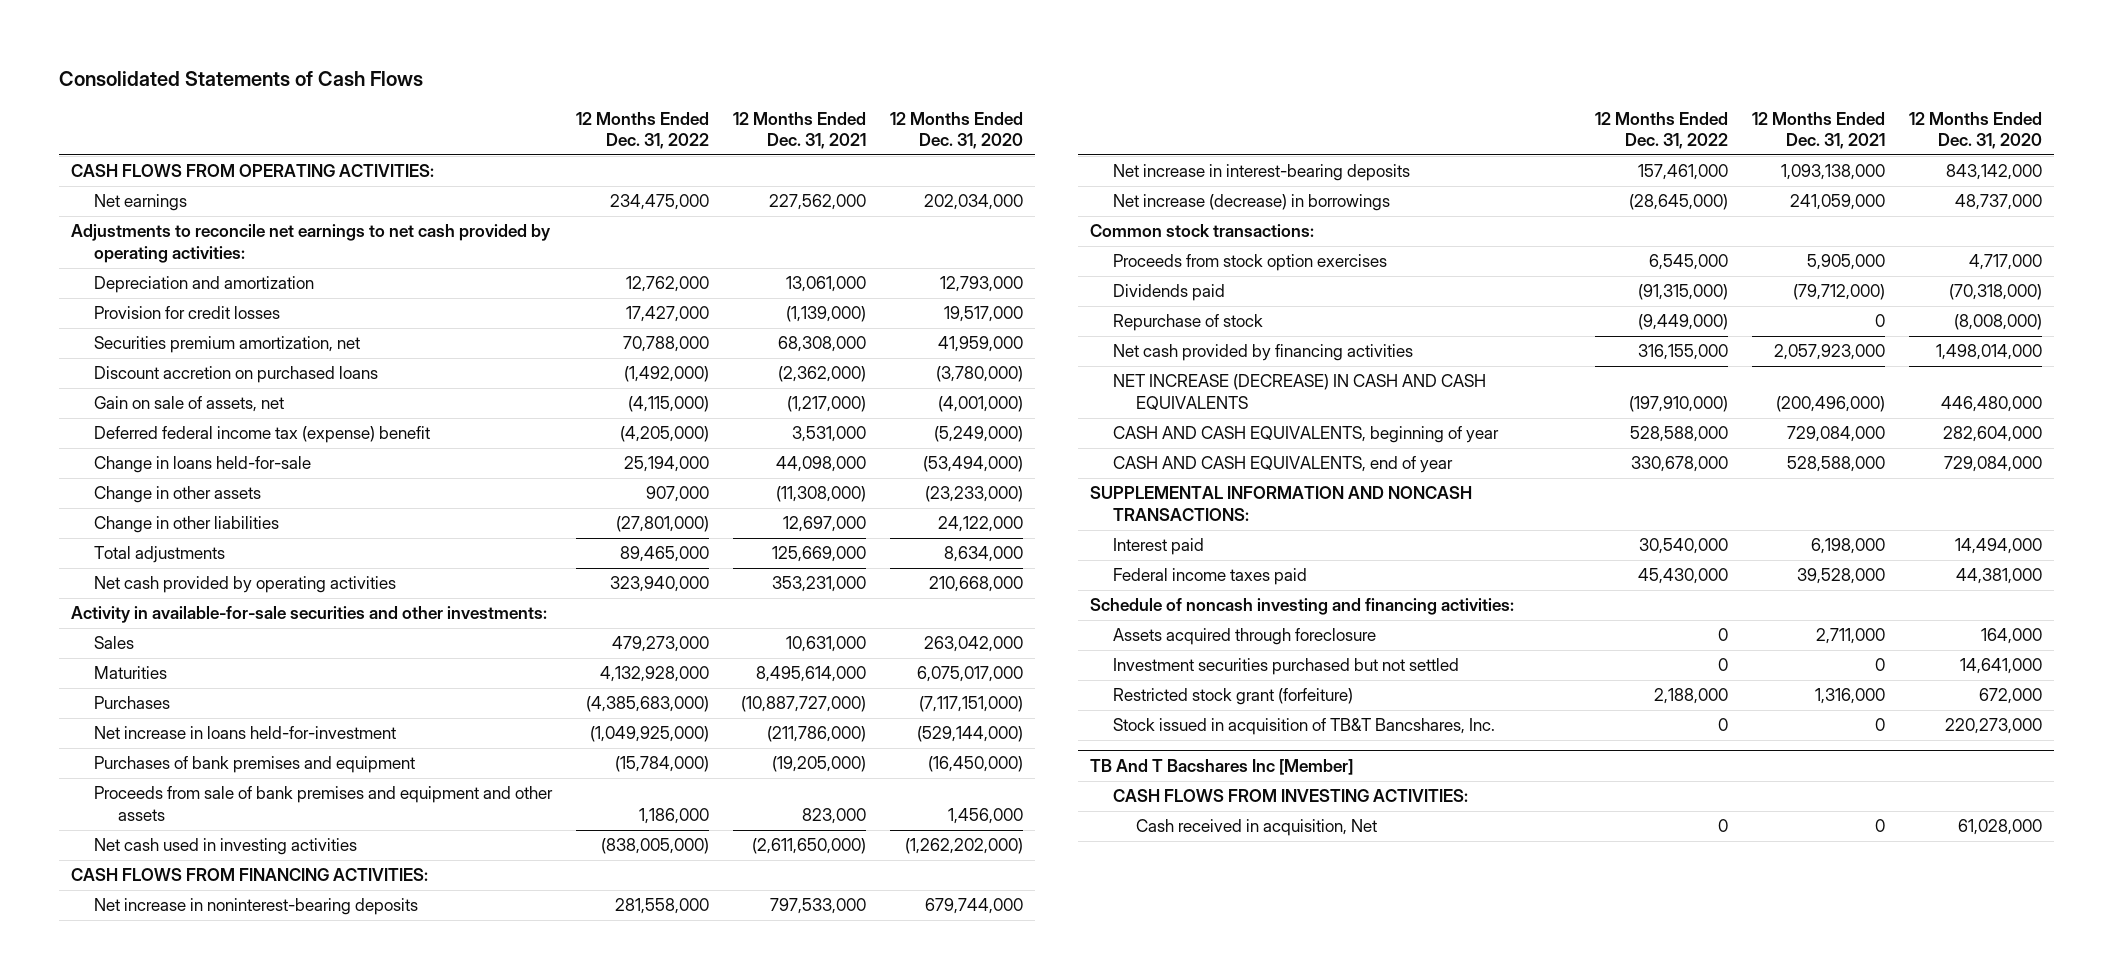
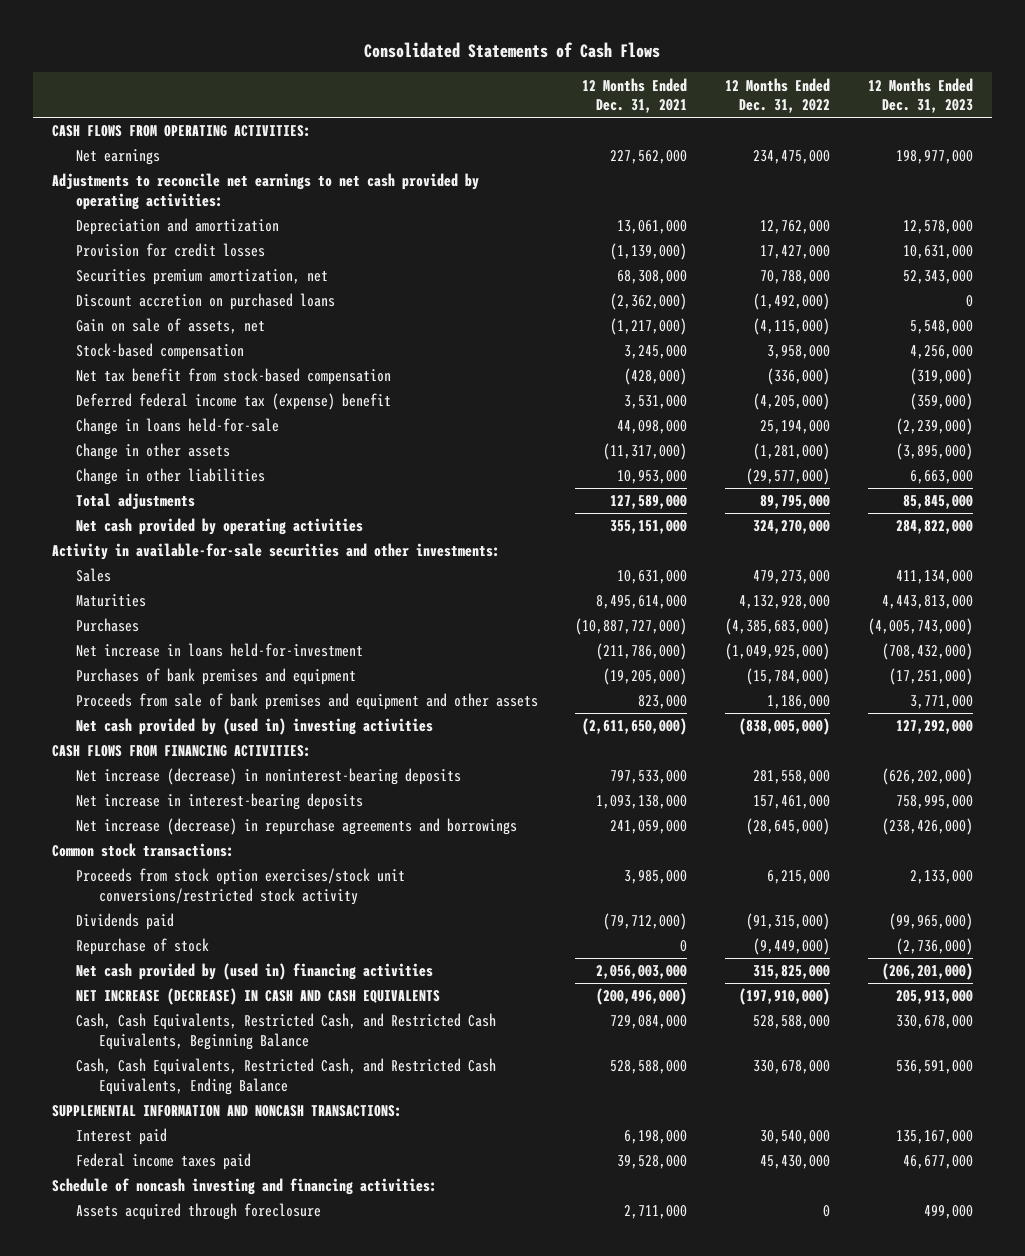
[890,111,1024,150] 12 Months Ended Dec. 31, 2020 -> none
none -> [868,77,974,114] 12 Months Ended Dec. 31, 2023
none -> [75,343,244,361] Stock-based compensation
none -> [75,368,391,386] Net tax benefit from stock-based compensation
[646,486,710,503] 907,000 -> [753,443,831,461] (1,281,000)
[776,486,867,503] (11,308,000) -> [603,443,688,461] (11,317,000)
[616,516,710,533] (27,801,000) -> [746,468,831,486] (29,577,000)
[783,516,867,533] 12,697,000 -> [617,470,688,485] 10,953,000
[620,546,710,563] 89,465,000 -> [760,495,831,510] 89,795,000
[772,546,867,563] 125,669,000 -> [610,495,688,510] 127,589,000
[610,576,710,593] 323,940,000 -> [753,520,831,535] 324,270,000
[772,576,867,593] 353,231,000 -> [610,520,688,535] 355,151,000
[94,838,358,856] Net cash used in investing activities -> [75,718,433,736] Net cash provided by (used in) investing activities
[94,898,419,916] Net increase in noninterest-bearing deposits -> [75,768,461,786] Net increase (decrease) in noninterest-bearing deposits
[1113,194,1391,212] Net increase (decrease) in borrowings -> [75,818,517,836] Net increase (decrease) in repurchase agreements and borrowings
[1113,254,1388,272] Proceeds from stock option exercises -> [75,868,405,905] Proceeds from stock option exercises/stock unit conversions/restricted stock activity
[1649,254,1729,271] 6,545,000 -> [767,870,831,885] 6,215,000
[1807,254,1886,271] 5,905,000 -> [624,870,688,885] 3,985,000
[1113,344,1414,362] Net cash provided by financing activities -> [75,963,433,981] Net cash provided by (used in) financing activities
[1638,344,1729,361] 316,155,000 -> [753,965,831,980] 315,825,000
[1774,344,1886,361] 2,057,923,000 -> [596,965,688,980] 2,056,003,000
[1113,426,1500,444] CASH AND CASH EQUIVALENTS, beginning of year -> [75,1013,496,1050] Cash, Cash Equivalents, Restricted Cash, and Restricted Cash Equivalents, Beginning Balance
[1113,456,1454,474] CASH AND CASH EQUIVALENTS, end of year -> [75,1058,496,1095] Cash, Cash Equivalents, Restricted Cash, and Restricted Cash Equivalents, Ending Balance
[1113,658,1460,676] Investment securities purchased but not settled -> none
[1113,688,1354,706] Restricted stock grant (forfeiture) -> none
[1113,718,1496,736] Stock issued in acquisition of TB&T Bancshares, Inc. -> none
[1090,759,1354,776] TB And T Bacshares Inc [Member] -> none
[1113,789,1469,803] CASH FLOWS FROM INVESTING ACTIVITIES: -> none
[1136,819,1378,837] Cash received in acquisition, Net -> none

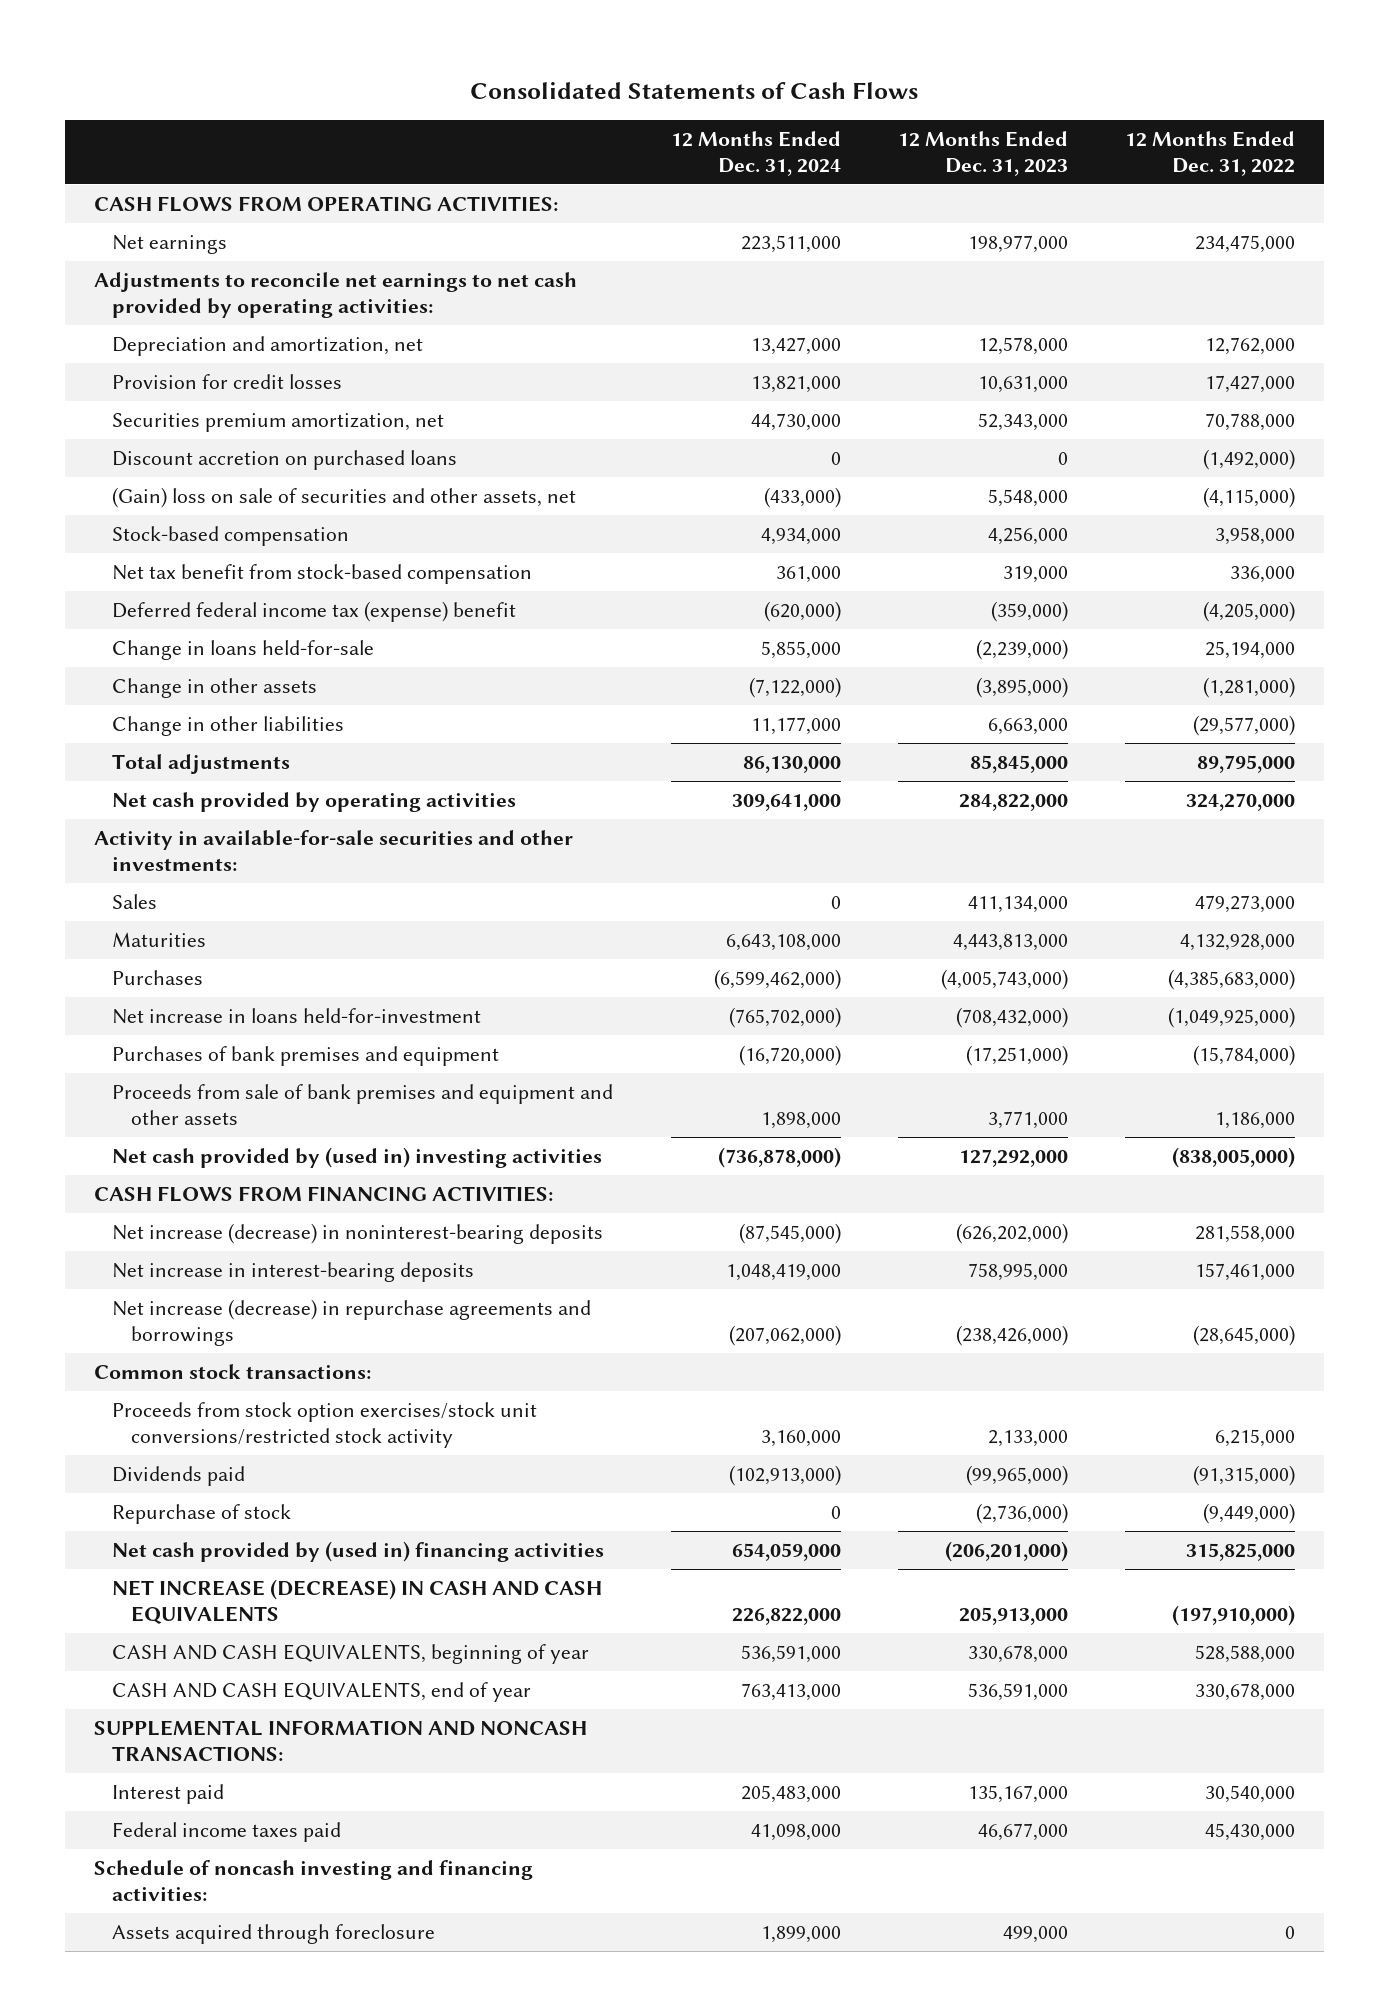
[582,77,688,114] 12 Months Ended Dec. 31, 2021 -> none
none -> [670,131,841,176] 12 Months Ended Dec. 31, 2024
[75,218,279,236] Depreciation and amortization -> [112,336,424,357] Depreciation and amortization, net
[75,318,265,335] Gain on sale of assets, net -> [112,487,577,509] (Gain) loss on sale of securities and other assets, net
[767,368,831,386] (336,000) -> [1229,566,1295,584] 336,000
[910,368,974,386] (319,000) -> [1002,566,1068,584] 319,000
[75,1013,496,1050] Cash, Cash Equivalents, Restricted Cash, and Restricted Cash Equivalents, Beginning Balance -> [112,1644,590,1665] CASH AND CASH EQUIVALENTS, beginning of year
[75,1058,496,1095] Cash, Cash Equivalents, Restricted Cash, and Restricted Cash Equivalents, Ending Balance -> [112,1682,532,1703] CASH AND CASH EQUIVALENTS, end of year

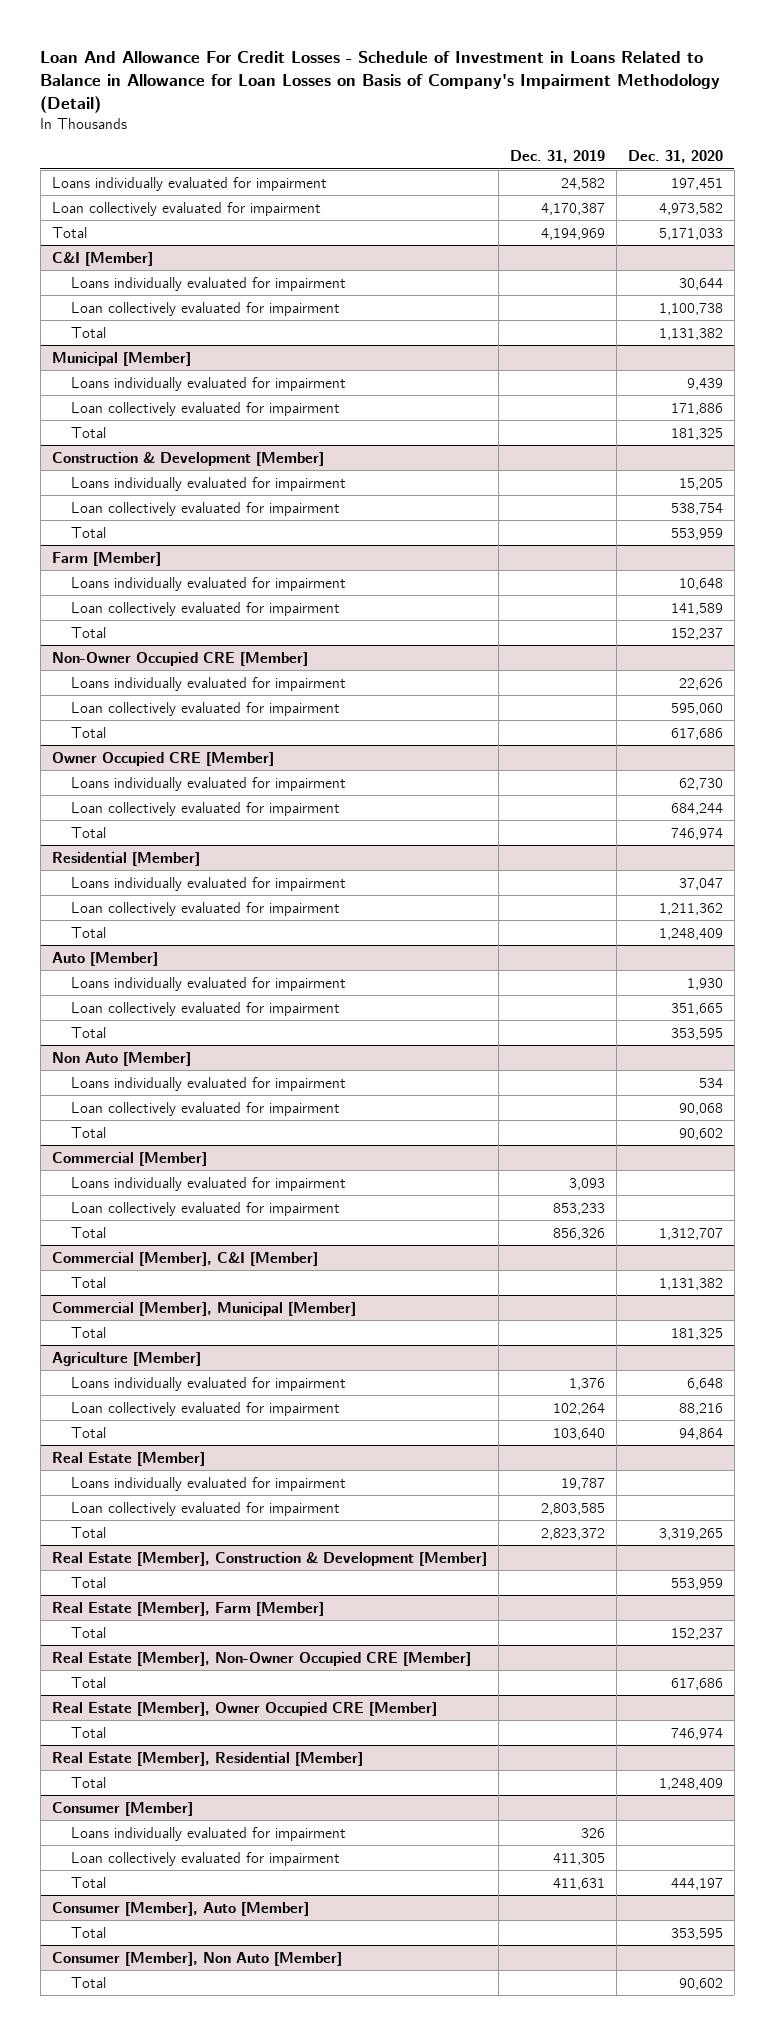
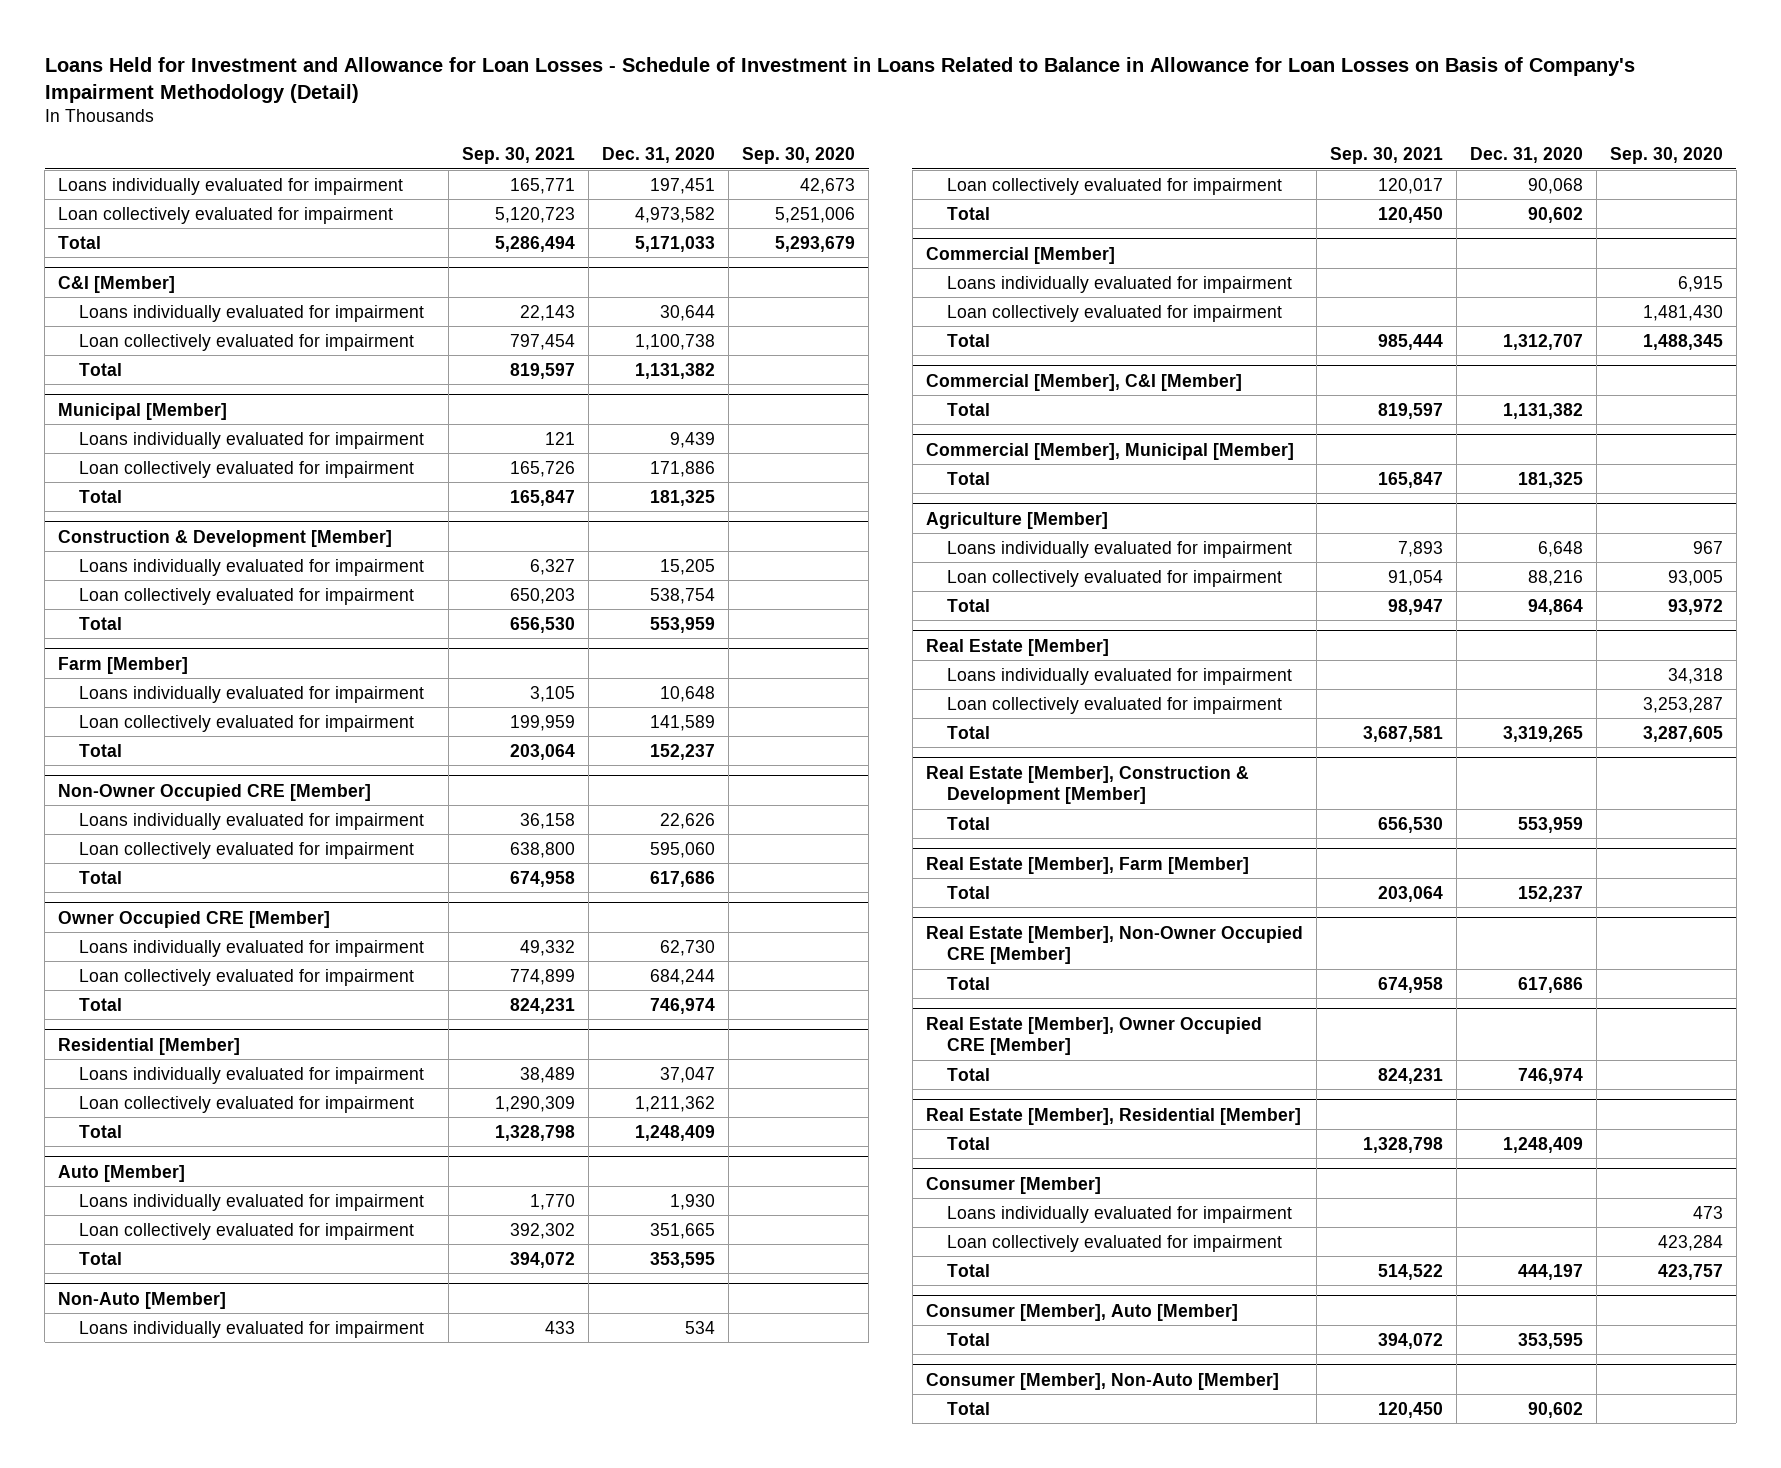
[40,50,721,113] Loan And Allowance For Credit Losses - Schedule of Investment in Loans Related to Balance in Allowance for Loan Losses on Basis of Company's Impairment Methodology (Detail) -> [44,56,1635,103] Loans Held for Investment and Allowance for Loan Losses - Schedule of Investment in Loans Related to Balance in Allowance for Loan Losses on Basis of Company's Impairment Methodology (Detail)
[509,150,605,164] Dec. 31, 2019 -> none
none -> [462,147,576,165] Sep. 30, 2021
none -> [742,147,856,165] Sep. 30, 2020
[51,1051,191,1066] Non Auto [Member] -> [58,1291,227,1309] Non-Auto [Member]
[51,1951,342,1966] Consumer [Member], Non Auto [Member] -> [925,1372,1279,1390] Consumer [Member], Non-Auto [Member]

